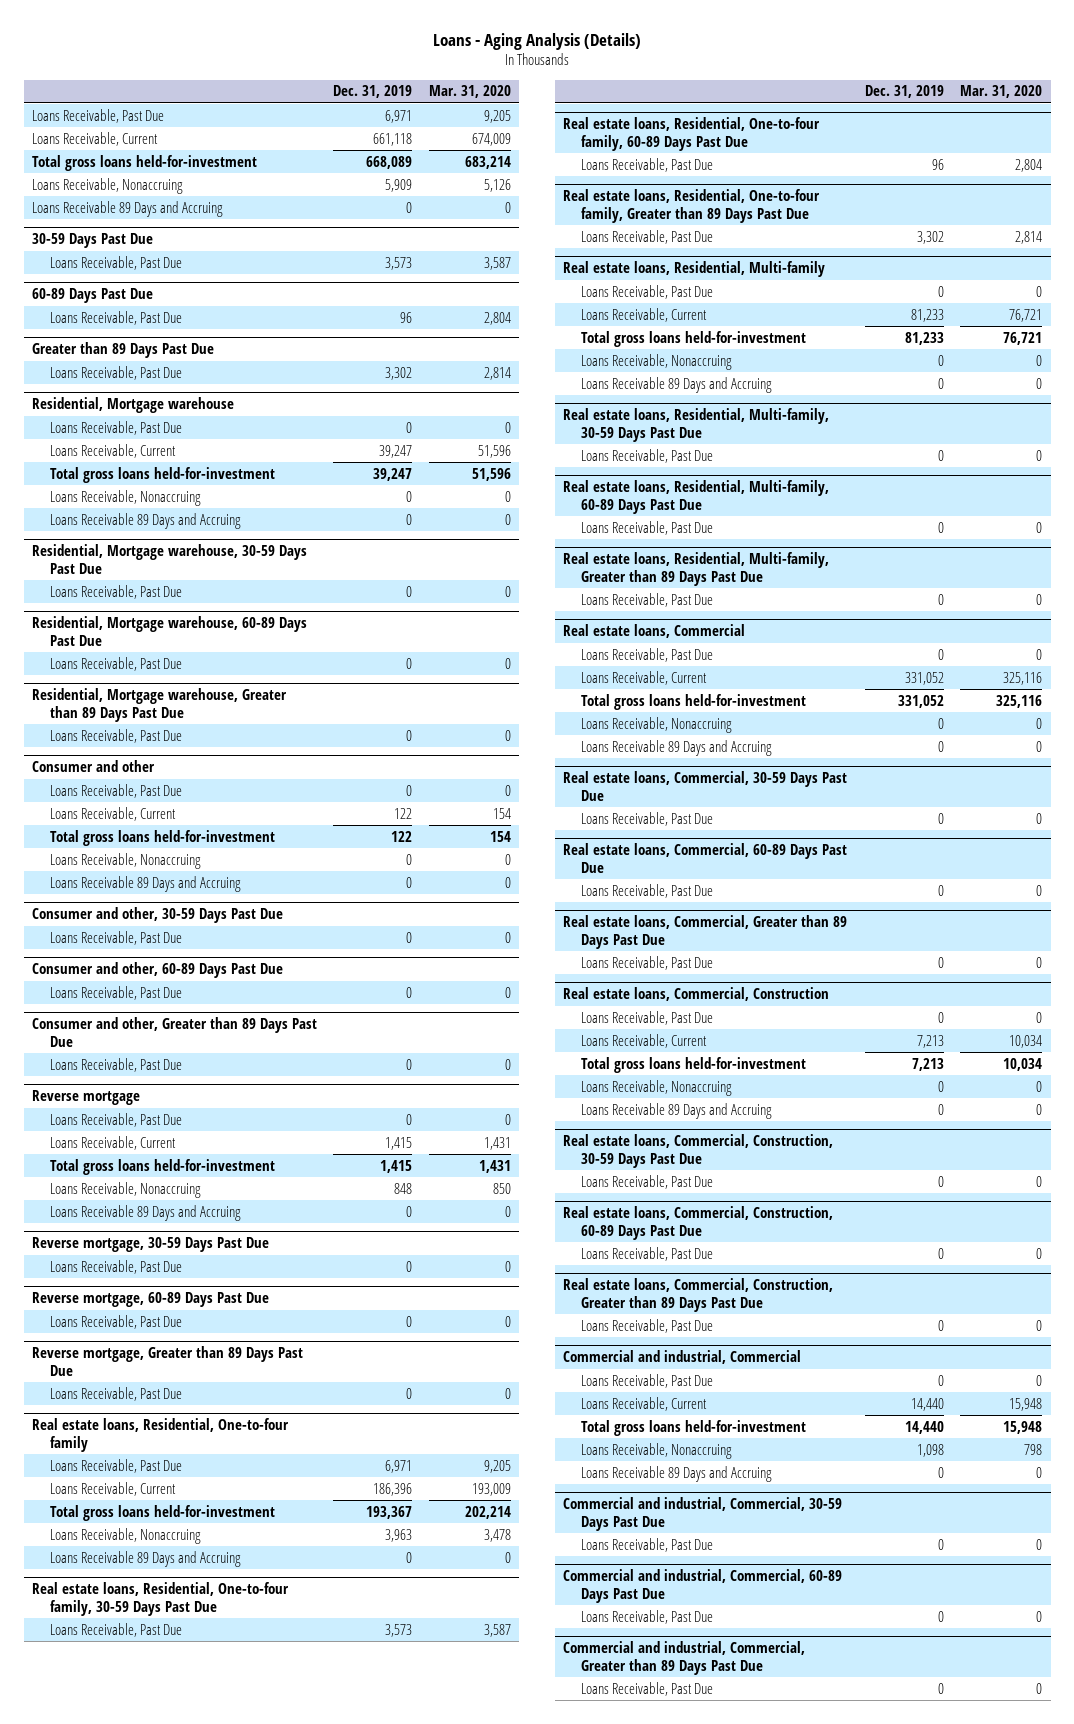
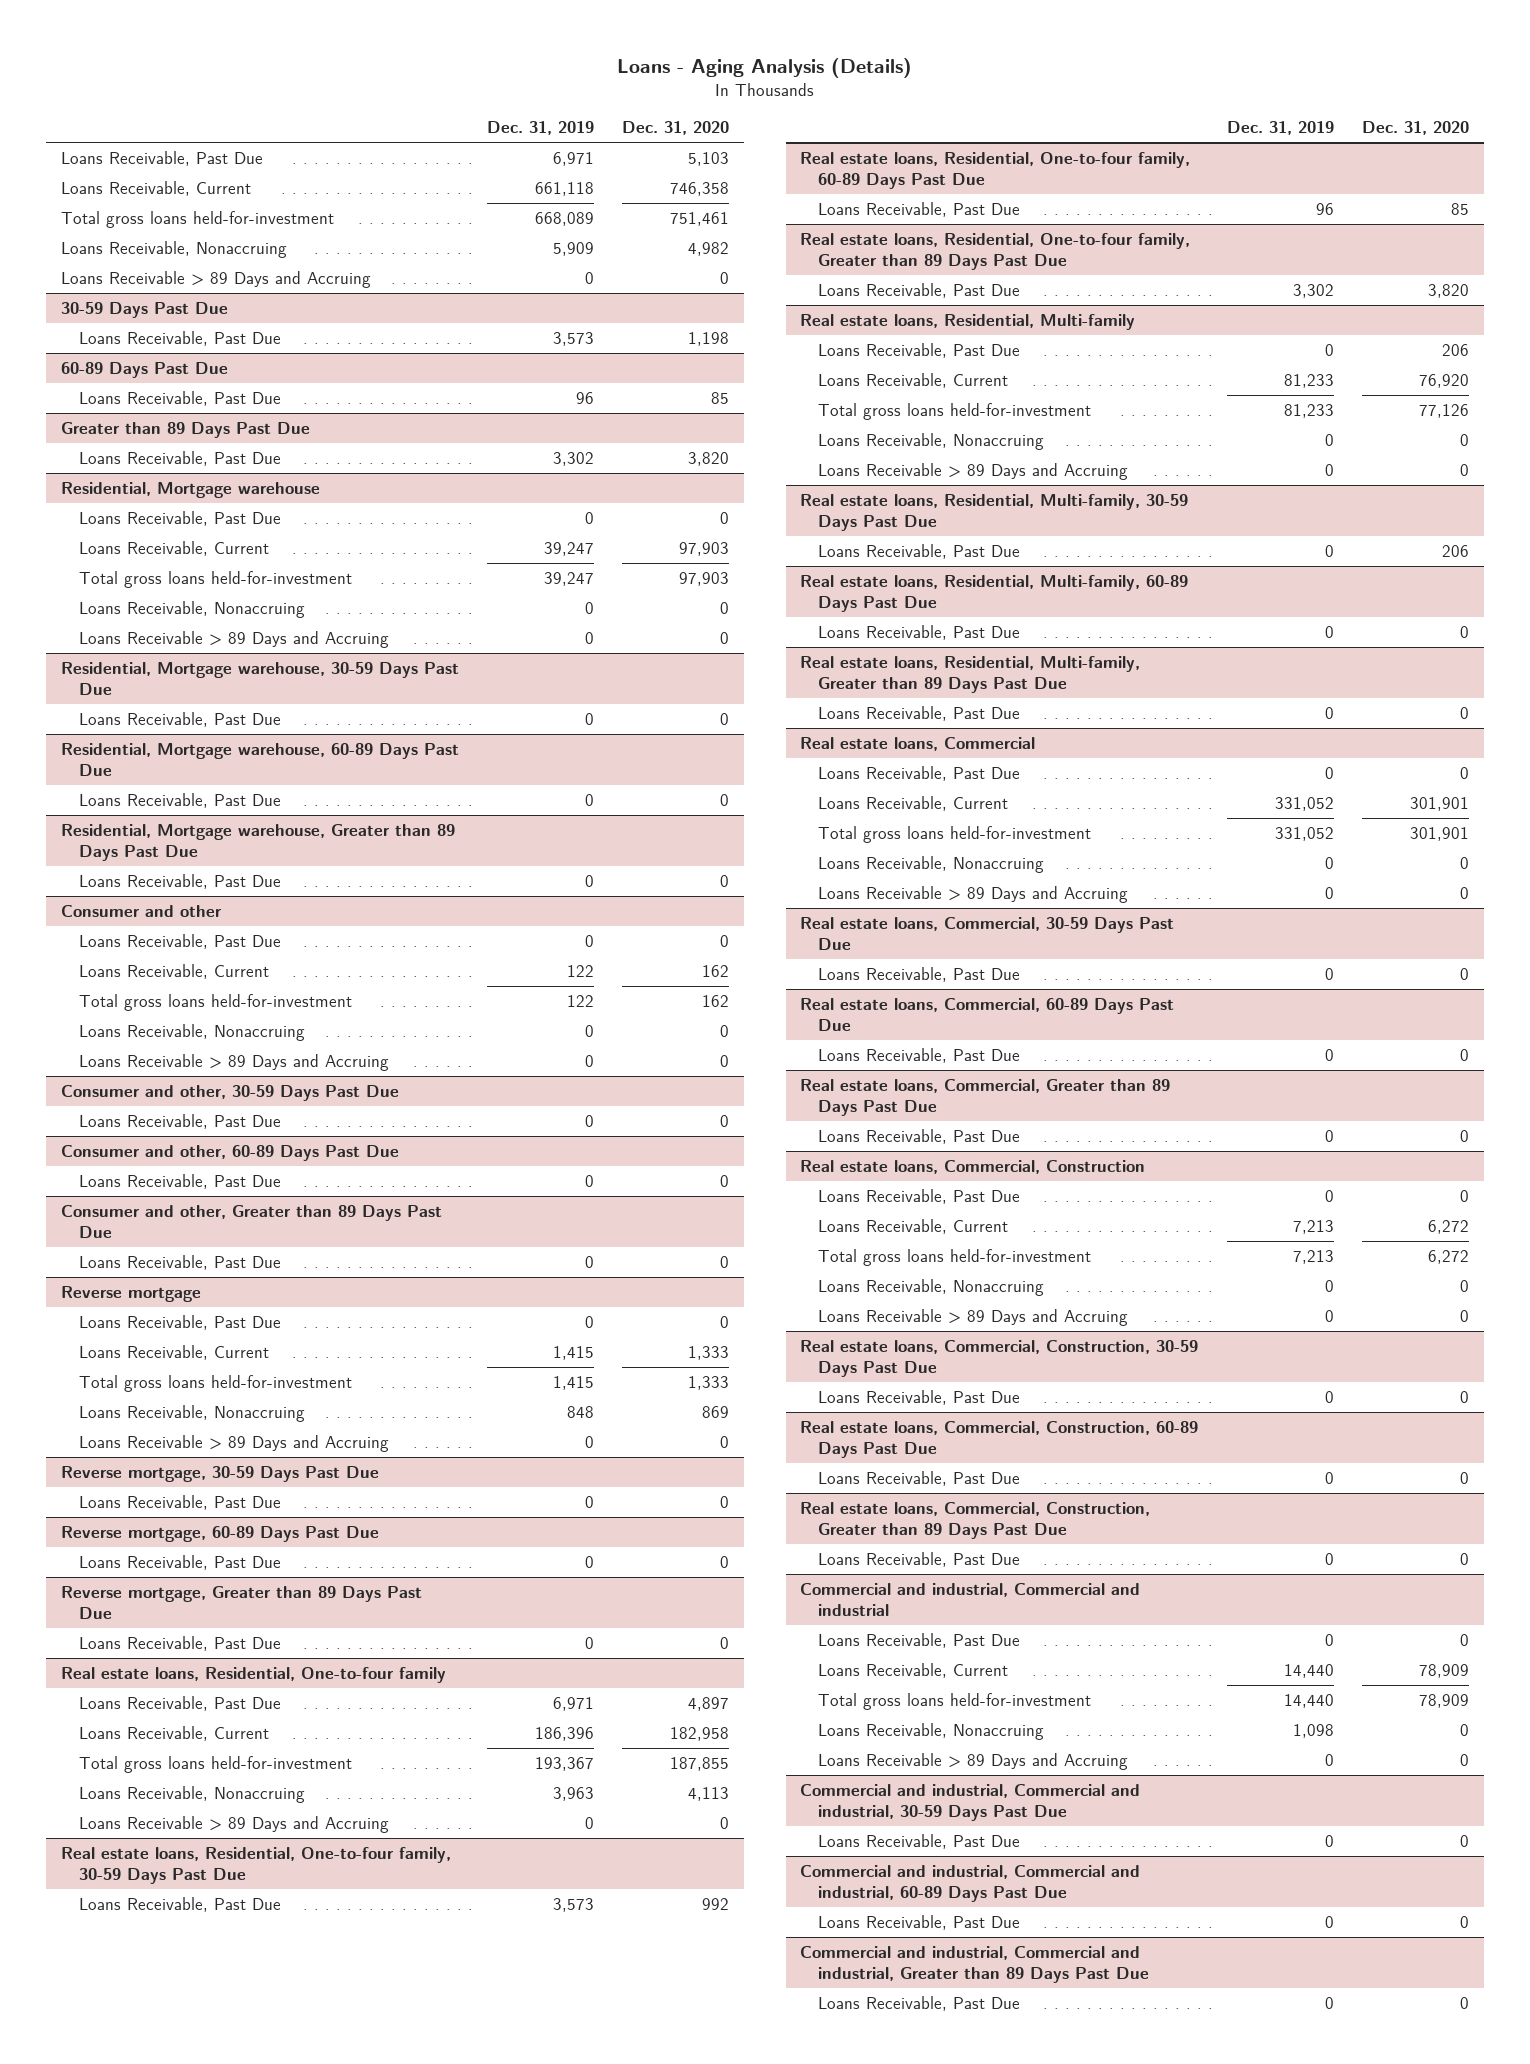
[428,85,511,99] Mar. 31, 2020 -> none
none -> [622,121,730,136] Dec. 31, 2020
[31,200,223,217] Loans Receivable 89 Days and Accruing -> [60,270,371,288] Loans Receivable > 89 Days and Accruing
[49,512,241,529] Loans Receivable 89 Days and Accruing -> [78,630,389,648] Loans Receivable > 89 Days and Accruing
[49,875,241,892] Loans Receivable 89 Days and Accruing -> [78,1053,389,1071] Loans Receivable > 89 Days and Accruing
[49,1204,241,1221] Loans Receivable 89 Days and Accruing -> [78,1434,389,1452] Loans Receivable > 89 Days and Accruing
[49,1550,241,1567] Loans Receivable 89 Days and Accruing -> [78,1815,389,1833] Loans Receivable > 89 Days and Accruing
[581,376,773,393] Loans Receivable 89 Days and Accruing -> [818,462,1129,480] Loans Receivable > 89 Days and Accruing
[581,739,773,756] Loans Receivable 89 Days and Accruing -> [818,885,1129,903] Loans Receivable > 89 Days and Accruing
[581,1102,773,1119] Loans Receivable 89 Days and Accruing -> [818,1308,1129,1326] Loans Receivable > 89 Days and Accruing
[563,1350,802,1365] Commercial and industrial, Commercial -> [800,1582,1141,1617] Commercial and industrial, Commercial and industrial
[581,1465,773,1482] Loans Receivable 89 Days and Accruing -> [818,1752,1129,1770] Loans Receivable > 89 Days and Accruing
[563,1497,843,1531] Commercial and industrial, Commercial, 30-59 Days Past Due -> [800,1783,1141,1822] Commercial and industrial, Commercial and industrial, 30-59 Days Past Due
[563,1569,843,1603] Commercial and industrial, Commercial, 60-89 Days Past Due -> [800,1864,1141,1903] Commercial and industrial, Commercial and industrial, 60-89 Days Past Due
[563,1641,806,1675] Commercial and industrial, Commercial, Greater than 89 Days Past Due -> [800,1945,1150,1984] Commercial and industrial, Commercial and industrial, Greater than 89 Days Past Due

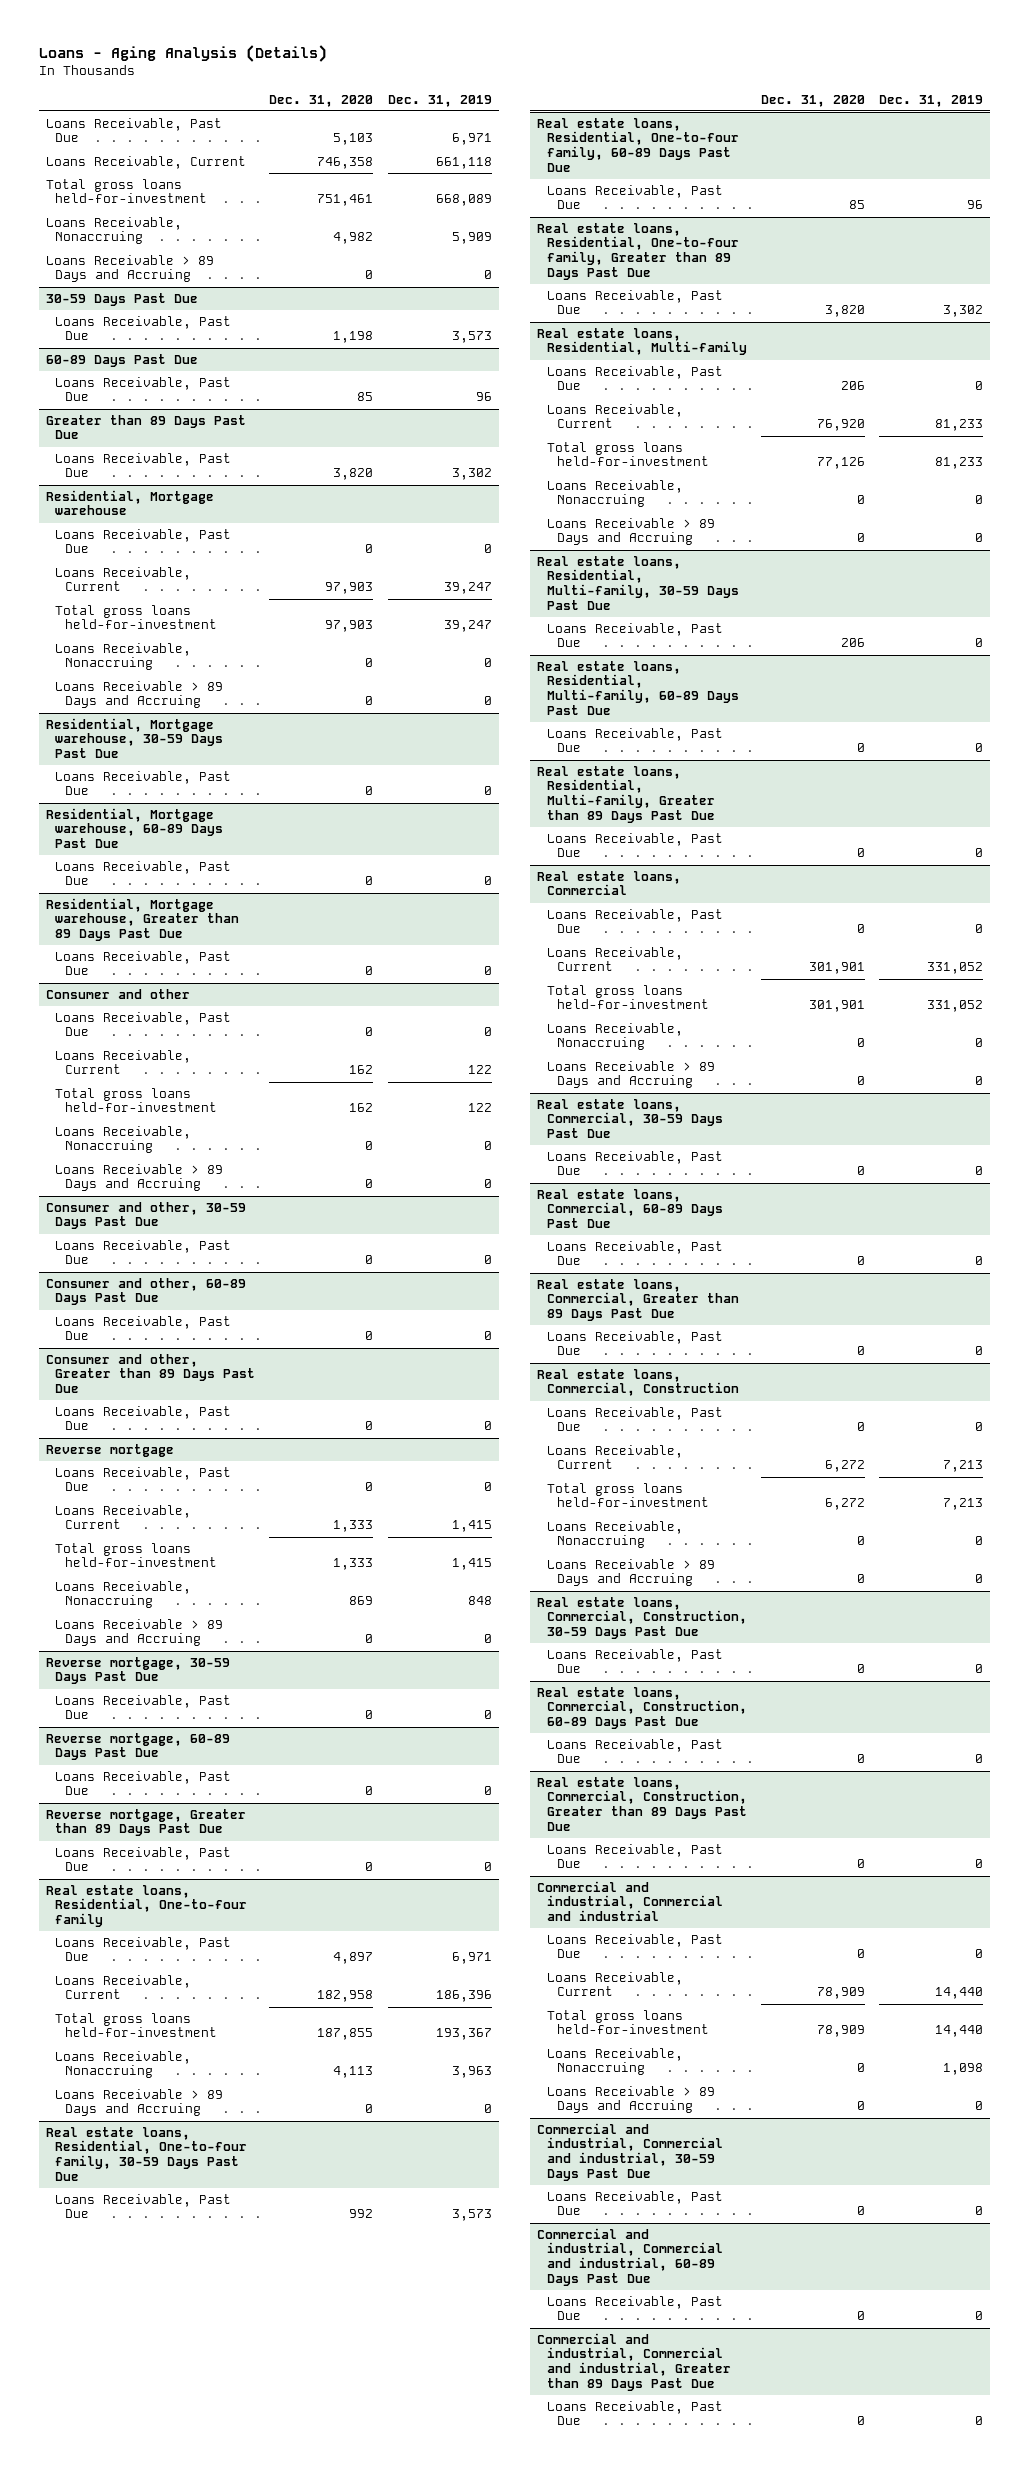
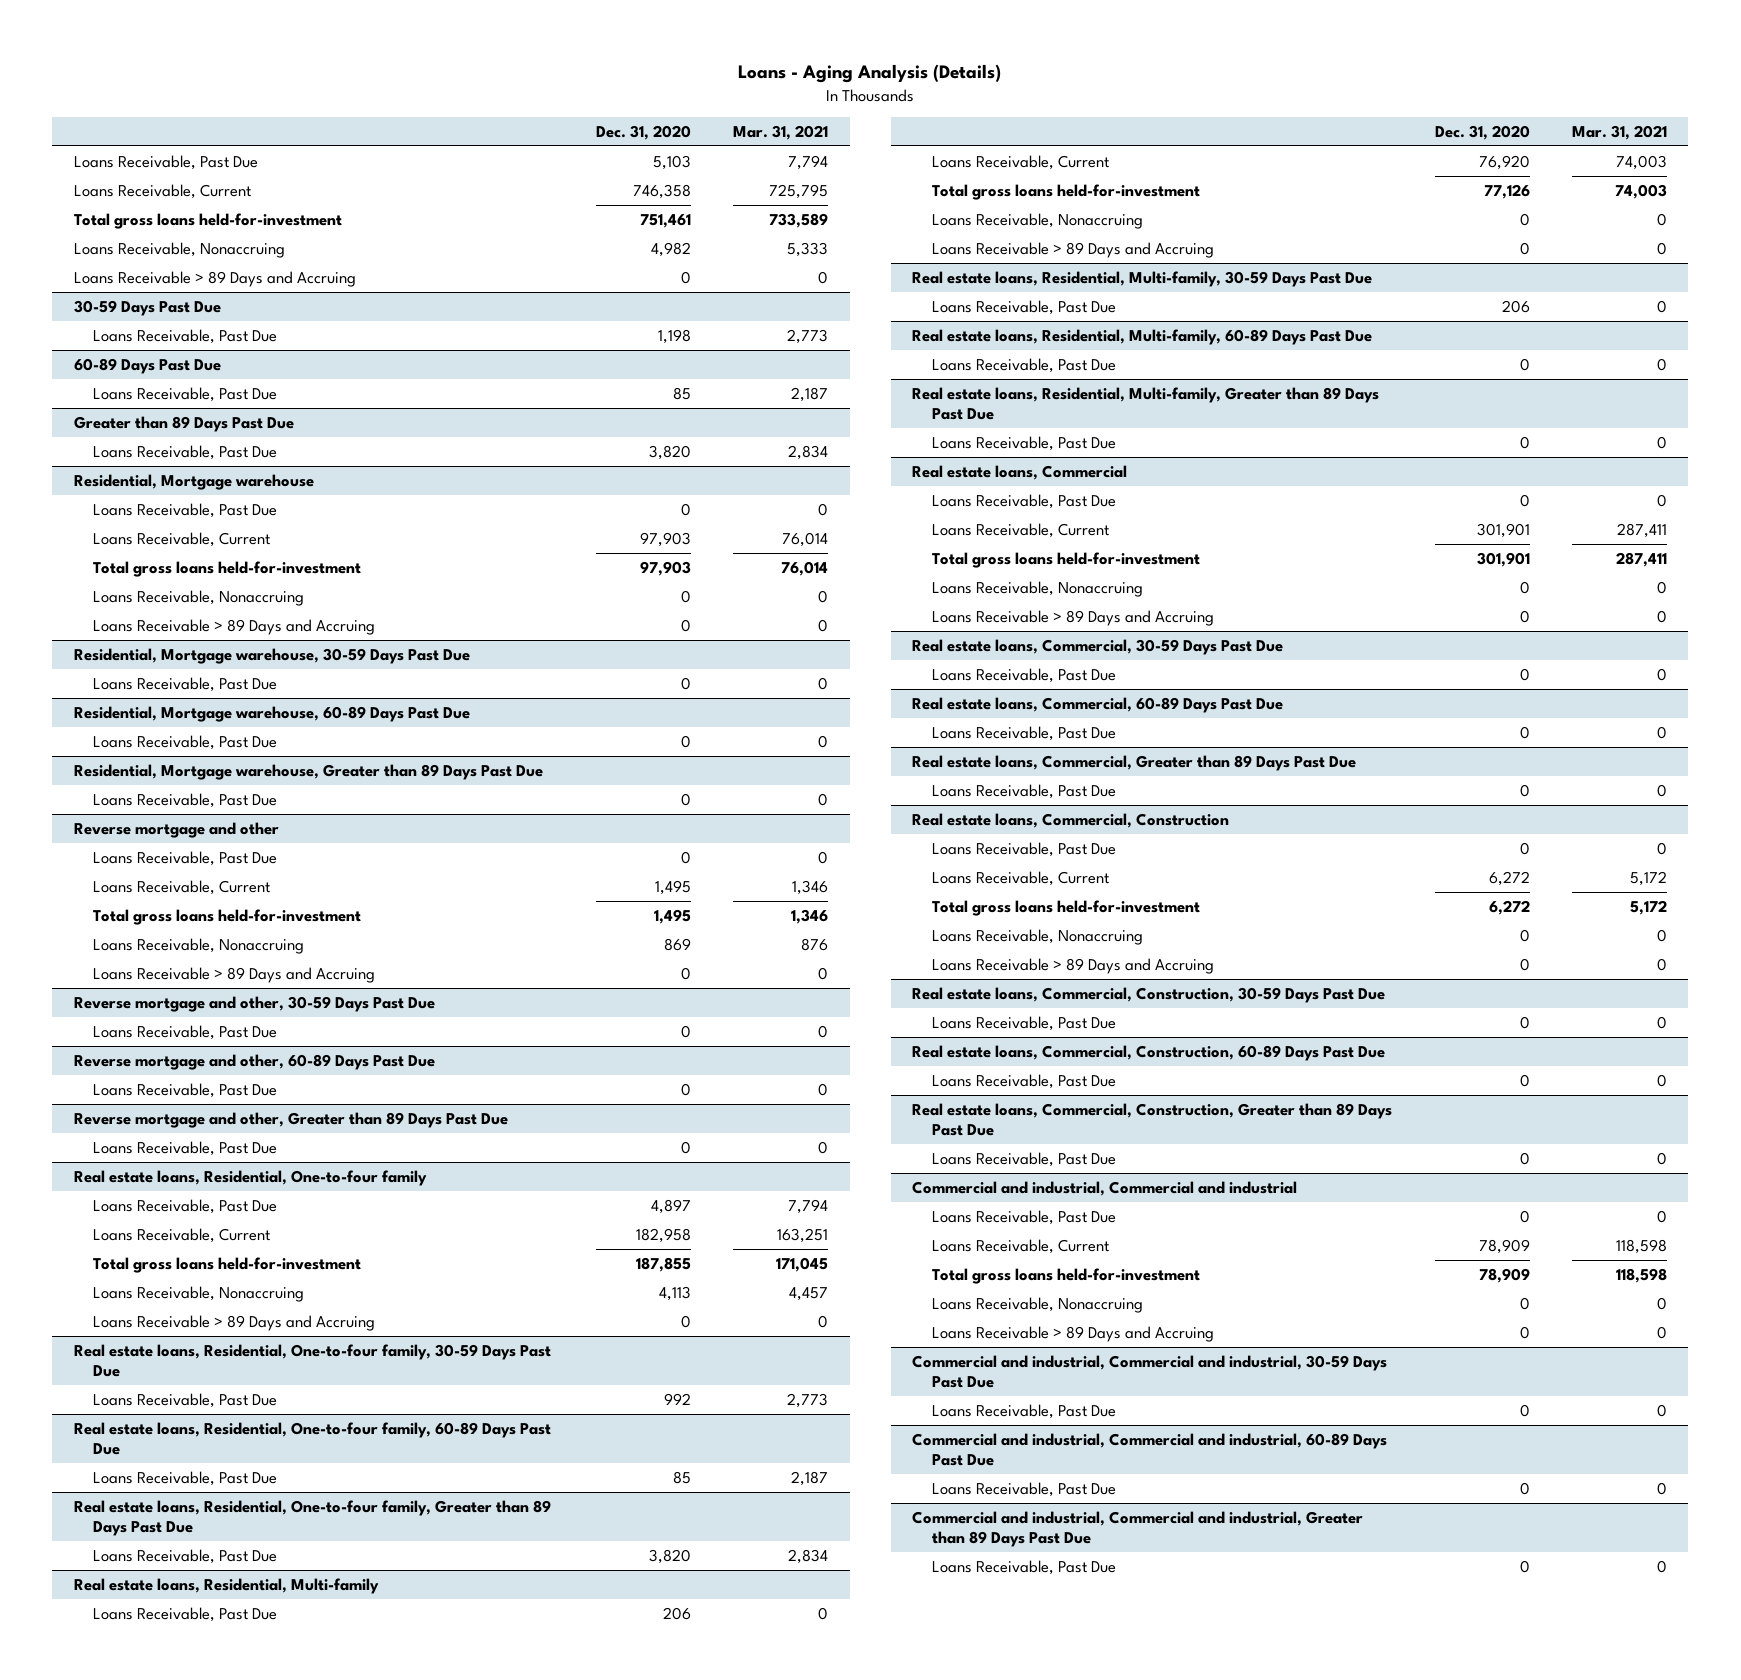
[387,94,492,107] Dec. 31, 2019 -> none
none -> [733,124,829,140] Mar. 31, 2021
[45,988,190,999] Consumer and other -> none
[55,1011,232,1037] Loans Receivable, Past Due -> none
[55,1049,192,1075] Loans Receivable, Current -> none
[55,1087,218,1113] Total gross loans held-for-investment -> none
[55,1125,192,1154] Loans Receivable, Nonaccruing -> none
[55,1163,224,1192] Loans Receivable > 89 Days and Accruing -> none
[45,1201,246,1230] Consumer and other, 30-59 Days Past Due -> none
[55,1239,232,1265] Loans Receivable, Past Due -> none
[45,1277,246,1306] Consumer and other, 60-89 Days Past Due -> none
[55,1315,232,1341] Loans Receivable, Past Due -> none
[45,1353,256,1394] Consumer and other, Greater than 89 Days Past Due -> none
[55,1405,232,1431] Loans Receivable, Past Due -> none
[45,1443,174,1457] Reverse mortgage -> [73,821,279,838] Reverse mortgage and other
[333,1520,374,1533] 1,333 -> [654,879,691,895] 1,495
[333,1558,374,1571] 1,333 -> [653,908,691,924] 1,495
[45,1656,230,1685] Reverse mortgage, 30-59 Days Past Due -> [73,995,435,1012] Reverse mortgage and other, 30-59 Days Past Due
[45,1732,230,1761] Reverse mortgage, 60-89 Days Past Due -> [73,1053,435,1070] Reverse mortgage and other, 60-89 Days Past Due
[45,1808,246,1837] Reverse mortgage, Greater than 89 Days Past Due -> [73,1111,508,1128] Reverse mortgage and other, Greater than 89 Days Past Due

